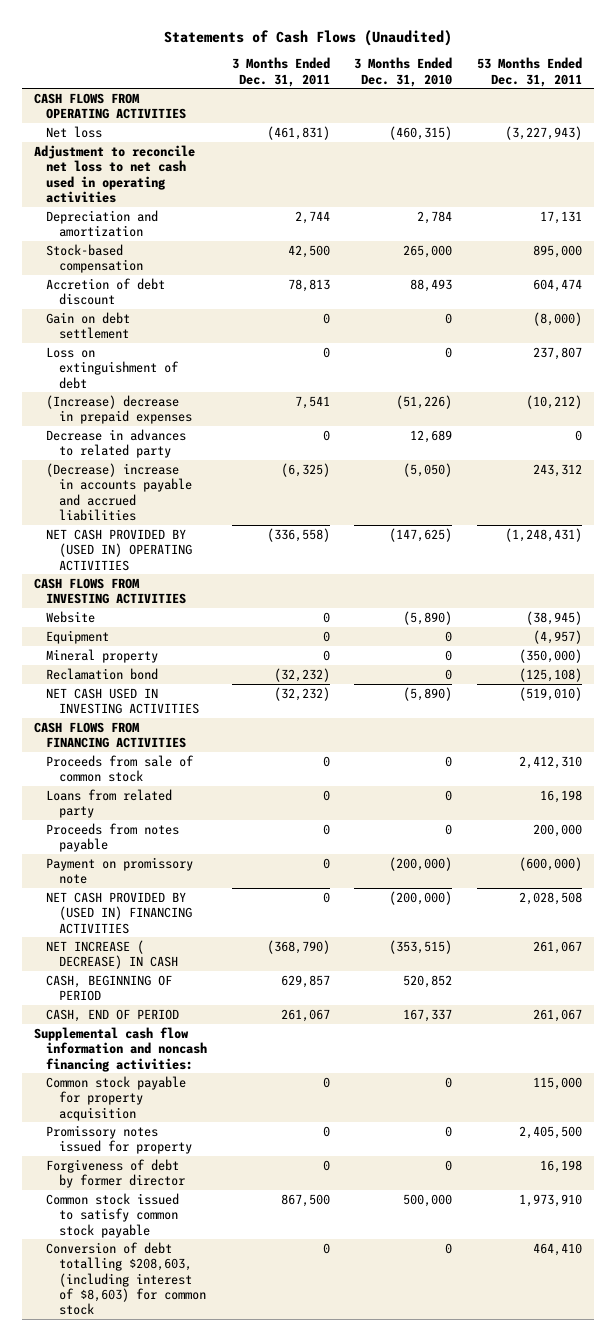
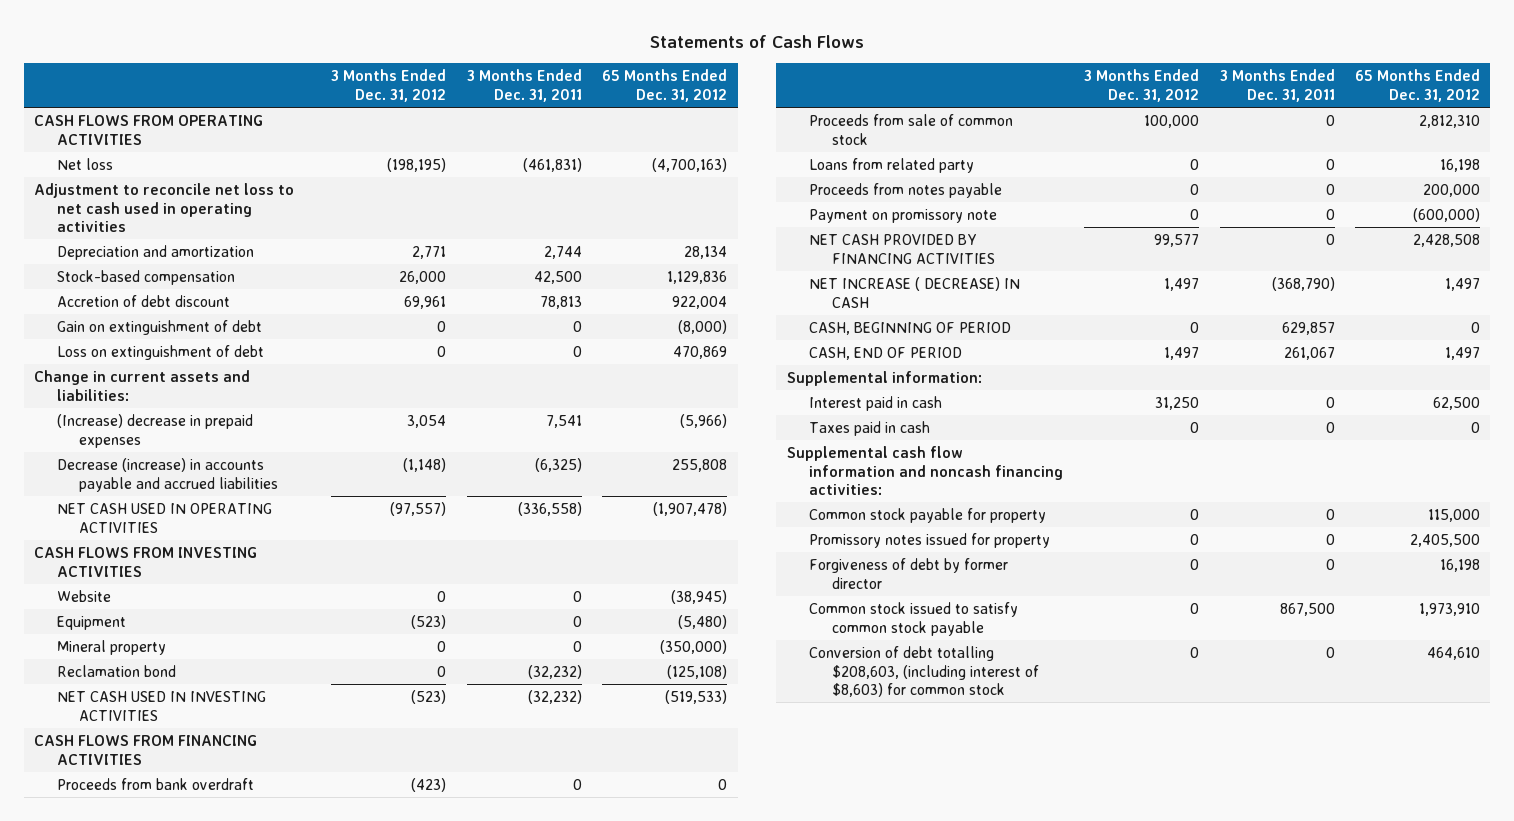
[163,29,452,46] Statements of Cash Flows (Unaudited) -> [649,34,864,48] Statements of Cash Flows
[354,57,453,87] 3 Months Ended Dec. 31, 2010 -> none
[476,57,582,87] 53 Months Ended Dec. 31, 2011 -> none
none -> [331,69,447,102] 3 Months Ended Dec. 31, 2012
none -> [602,69,728,102] 65 Months Ended Dec. 31, 2012
[46,311,131,340] Gain on debt settlement -> [56,320,262,336] Gain on extinguishment of debt
none -> [33,370,250,401] Change in current assets and liabilities:
[46,428,187,459] Decrease in advances to related party -> none
[46,462,192,521] (Decrease) increase in accounts payable and accrued liabilities -> [56,458,279,492] Decrease (increase) in accounts payable and accrued liabilities
[46,528,192,571] NET CASH PROVIDED BY (USED IN) OPERATING ACTIVITIES -> [56,503,272,533] NET CASH USED IN OPERATING ACTIVITIES
none -> [56,778,254,791] Proceeds from bank overdraft
[46,891,192,934] NET CASH PROVIDED BY (USED IN) FINANCING ACTIVITIES -> [809,234,996,264] NET CASH PROVIDED BY FINANCING ACTIVITIES
none -> [786,371,982,387] Supplemental information:
none -> [809,396,943,412] Interest paid in cash
none -> [809,421,931,437] Taxes paid in cash
[46,1075,187,1121] Common stock payable for property acquisition -> [809,508,1047,524] Common stock payable for property

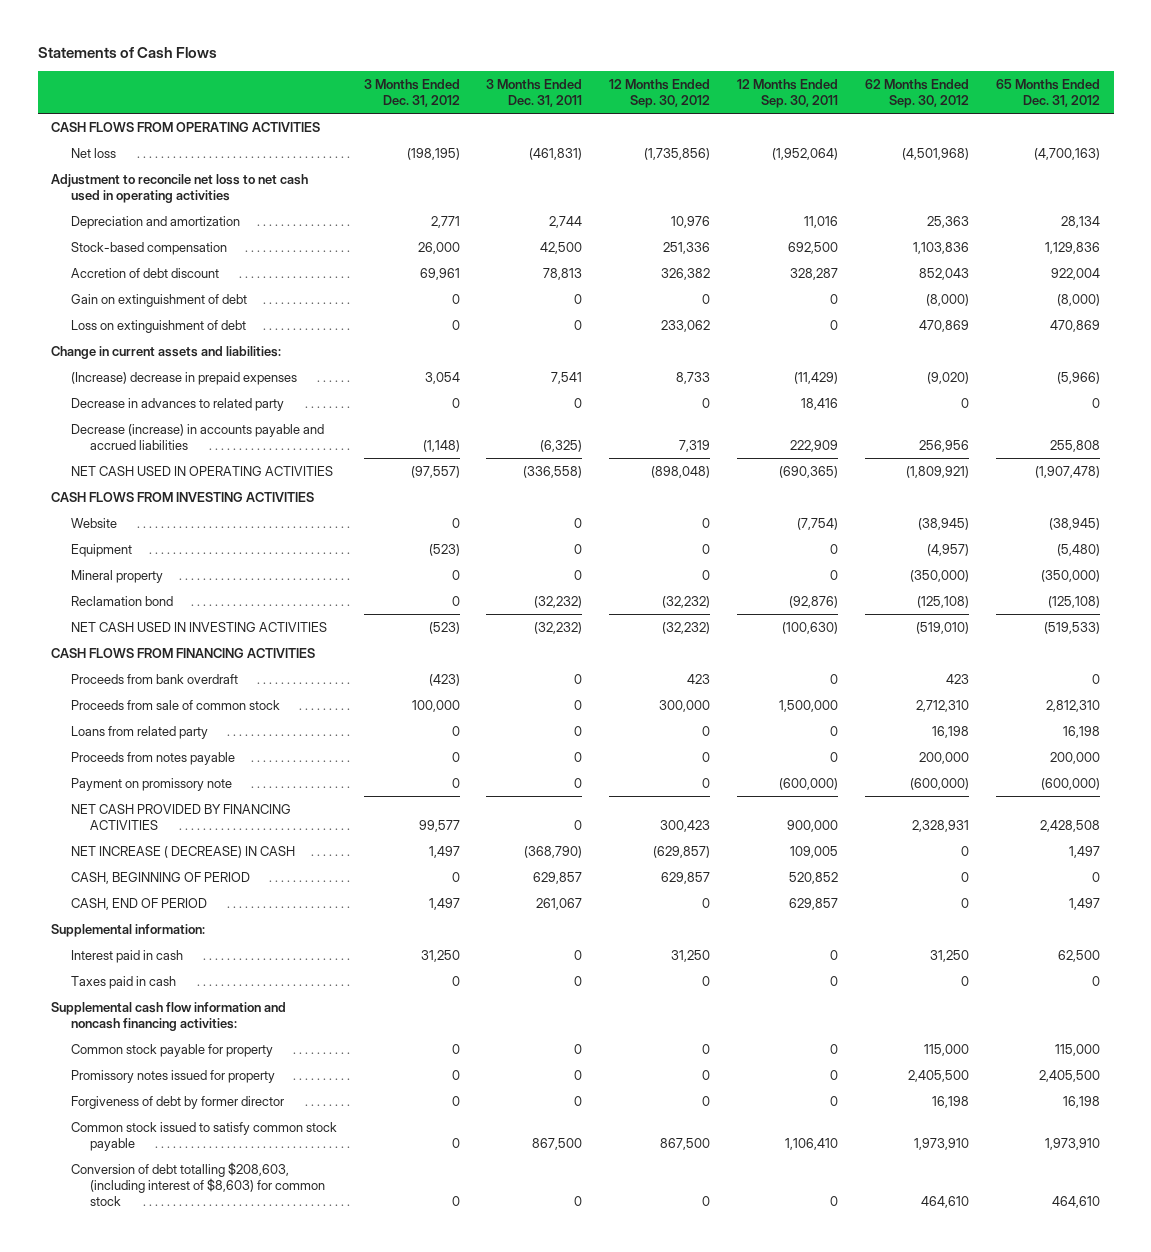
none -> [609,78,711,108] 12 Months Ended Sep. 30, 2012
none -> [737,78,839,108] 12 Months Ended Sep. 30, 2011
none -> [865,78,970,108] 62 Months Ended Sep. 30, 2012
none -> [70,397,284,411] Decrease in advances to related party

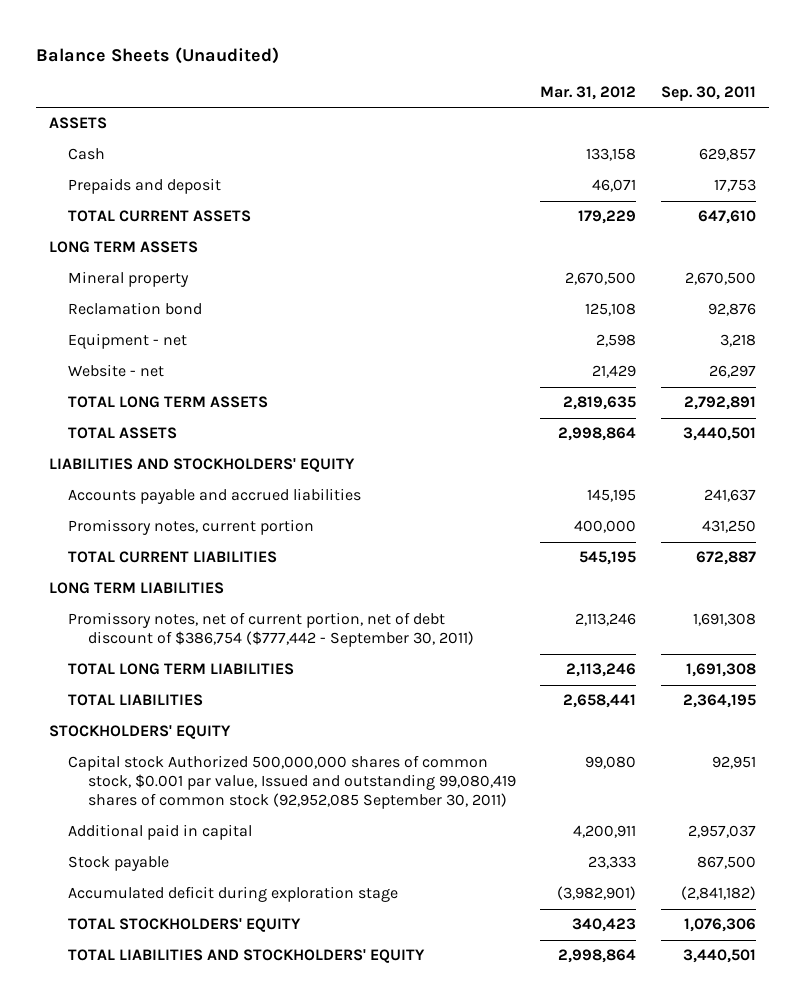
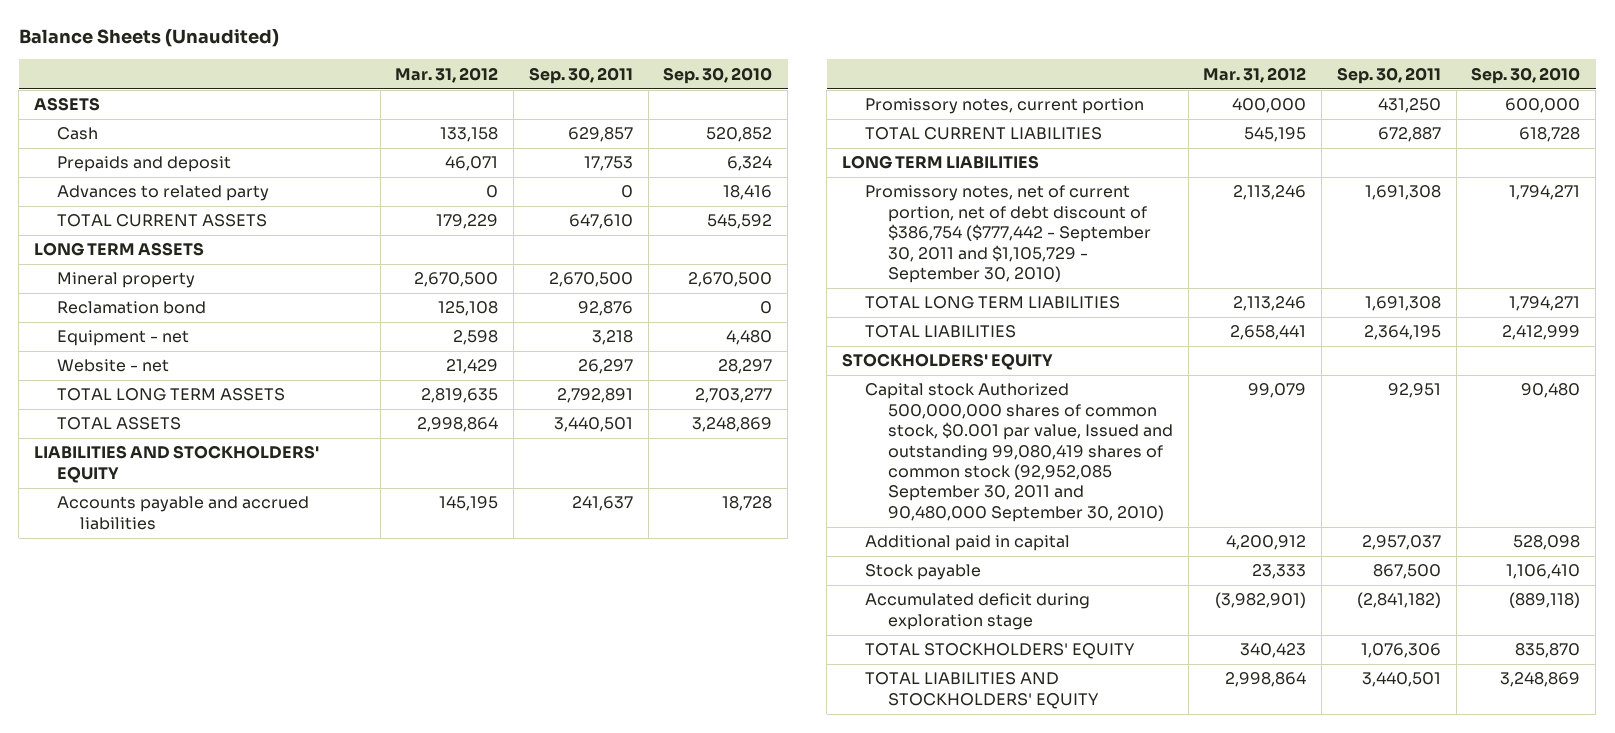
none -> [663,66,773,84] Sep. 30, 2010
none -> [57,185,270,202] Advances to related party
[68,612,474,648] Promissory notes, net of current portion, net of debt discount of $386,754 ($777,442 - September 30, 2011) -> [865,185,1151,283] Promissory notes, net of current portion, net of debt discount of $386,754 ($777,442 - September 30, 2011 and $1,105,729 - September 30, 2010)
[68,755,516,810] Capital stock Authorized 500,000,000 shares of common stock, $0.001 par value, Issued and outstanding 99,080,419 shares of common stock (92,952,085 September 30, 2011) -> [865,383,1173,522] Capital stock Authorized 500,000,000 shares of common stock, $0.001 par value, Issued and outstanding 99,080,419 shares of common stock (92,952,085 September 30, 2011 and 90,480,000 September 30, 2010)
[585,756,637,770] 99,080 -> [1248,383,1307,399] 99,079
[573,825,637,839] 4,200,911 -> [1226,535,1307,551] 4,200,912

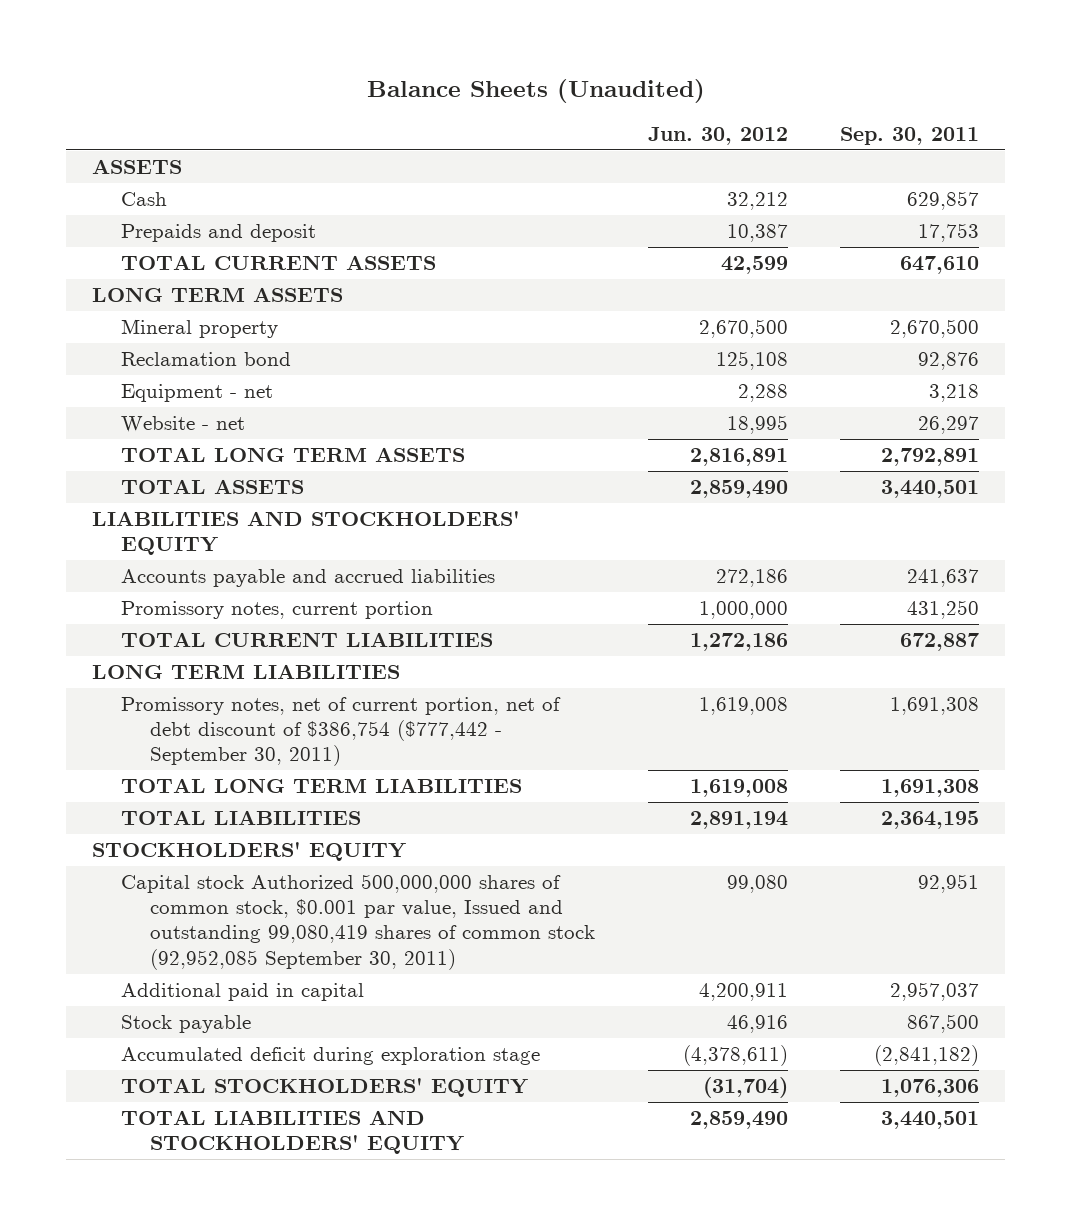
[395,66,499,83] Mar. 31, 2012 -> none
[663,66,773,84] Sep. 30, 2010 -> none
none -> [647,126,788,145] Jun. 30, 2012
[57,185,270,202] Advances to related party -> none
[865,185,1151,283] Promissory notes, net of current portion, net of debt discount of $386,754 ($777,442 - September 30, 2011 and $1,105,729 - September 30, 2010) -> [121,696,562,767] Promissory notes, net of current portion, net of debt discount of $386,754 ($777,442 - September 30, 2011)
[865,383,1173,522] Capital stock Authorized 500,000,000 shares of common stock, $0.001 par value, Issued and outstanding 99,080,419 shares of common stock (92,952,085 September 30, 2011 and 90,480,000 September 30, 2010) -> [121,873,596,970] Capital stock Authorized 500,000,000 shares of common stock, $0.001 par value, Issued and outstanding 99,080,419 shares of common stock (92,952,085 September 30, 2011)

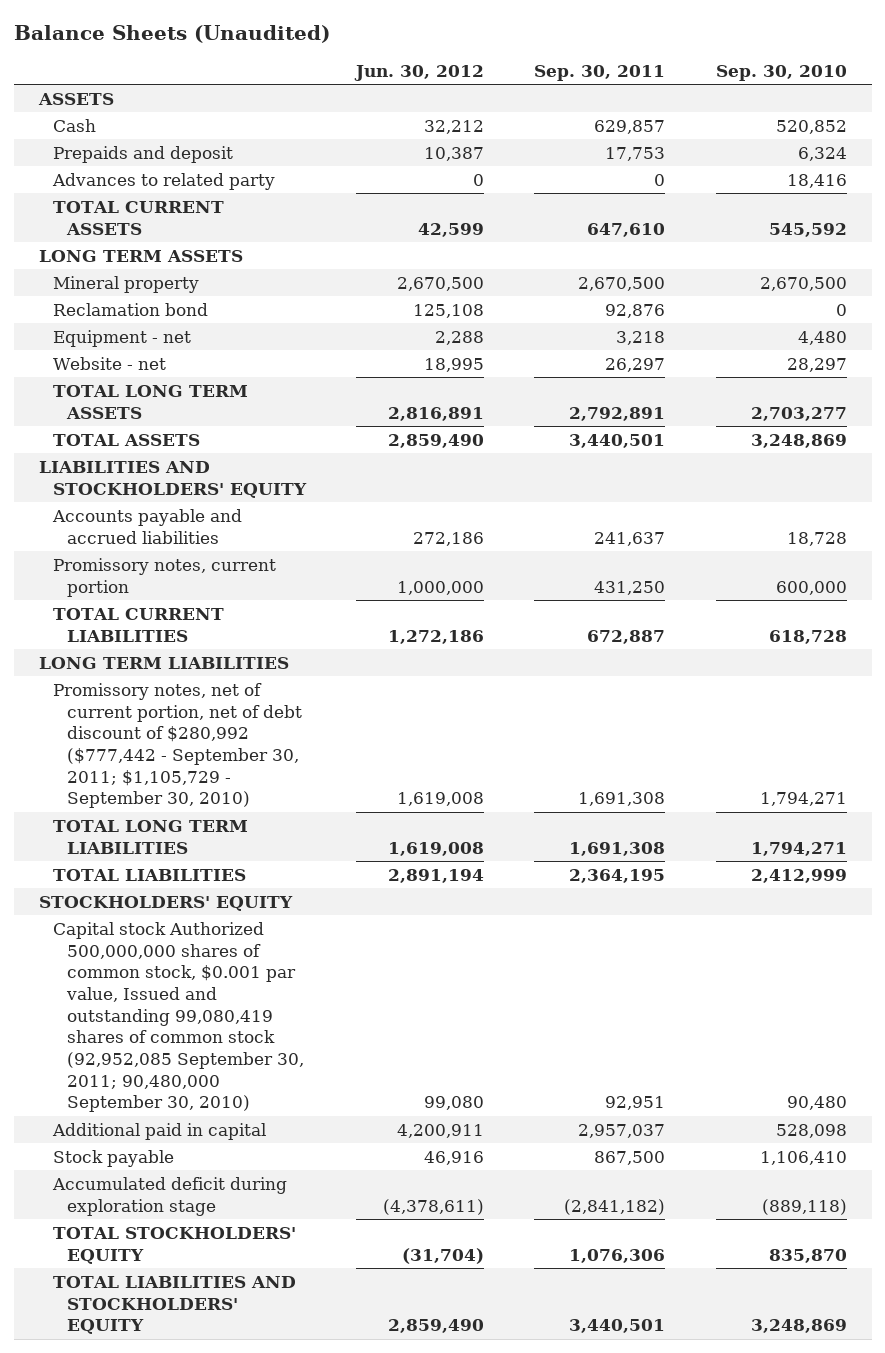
none -> [715,64,847,81] Sep. 30, 2010
none -> [51,172,275,190] Advances to related party
[121,696,562,767] Promissory notes, net of current portion, net of debt discount of $386,754 ($777,442 - September 30, 2011) -> [52,682,302,809] Promissory notes, net of current portion, net of debt discount of $280,992 ($777,442 - September 30, 2011; $1,105,729 - September 30, 2010)
[121,873,596,970] Capital stock Authorized 500,000,000 shares of common stock, $0.001 par value, Issued and outstanding 99,080,419 shares of common stock (92,952,085 September 30, 2011) -> [52,921,304,1113] Capital stock Authorized 500,000,000 shares of common stock, $0.001 par value, Issued and outstanding 99,080,419 shares of common stock (92,952,085 September 30, 2011; 90,480,000 September 30, 2010)

